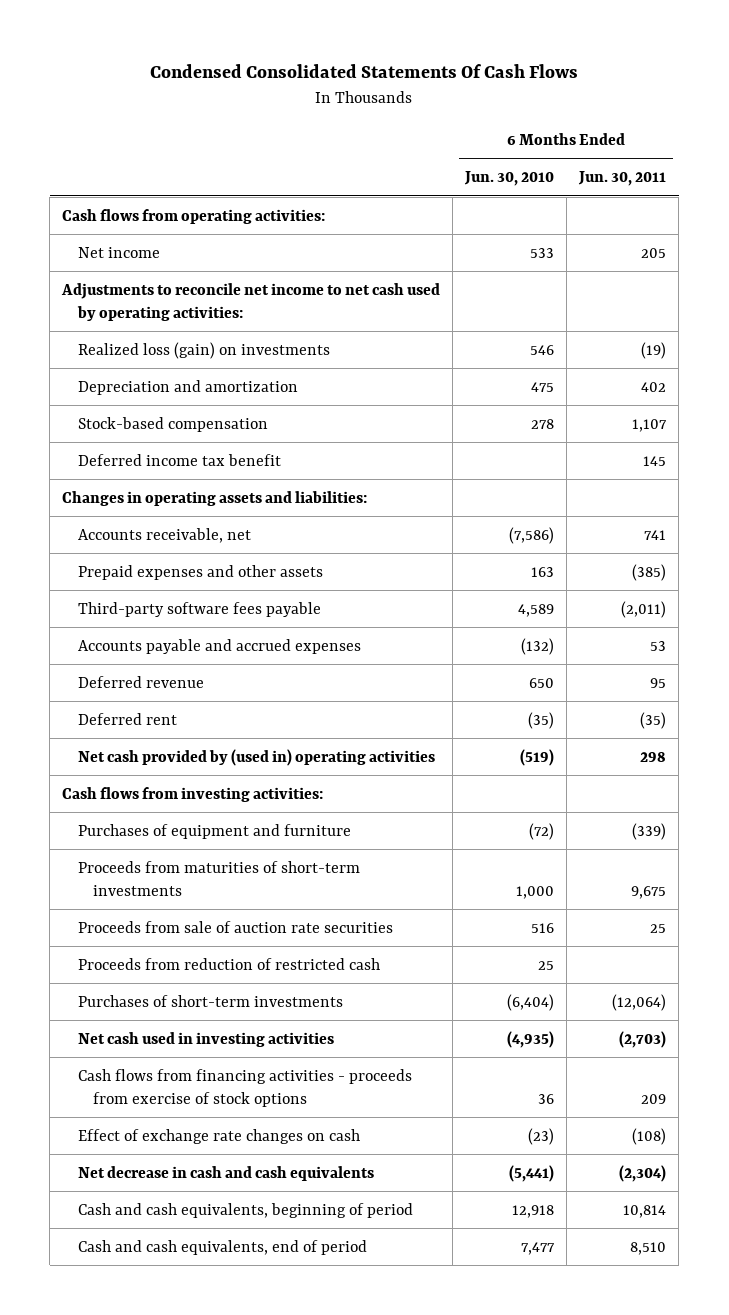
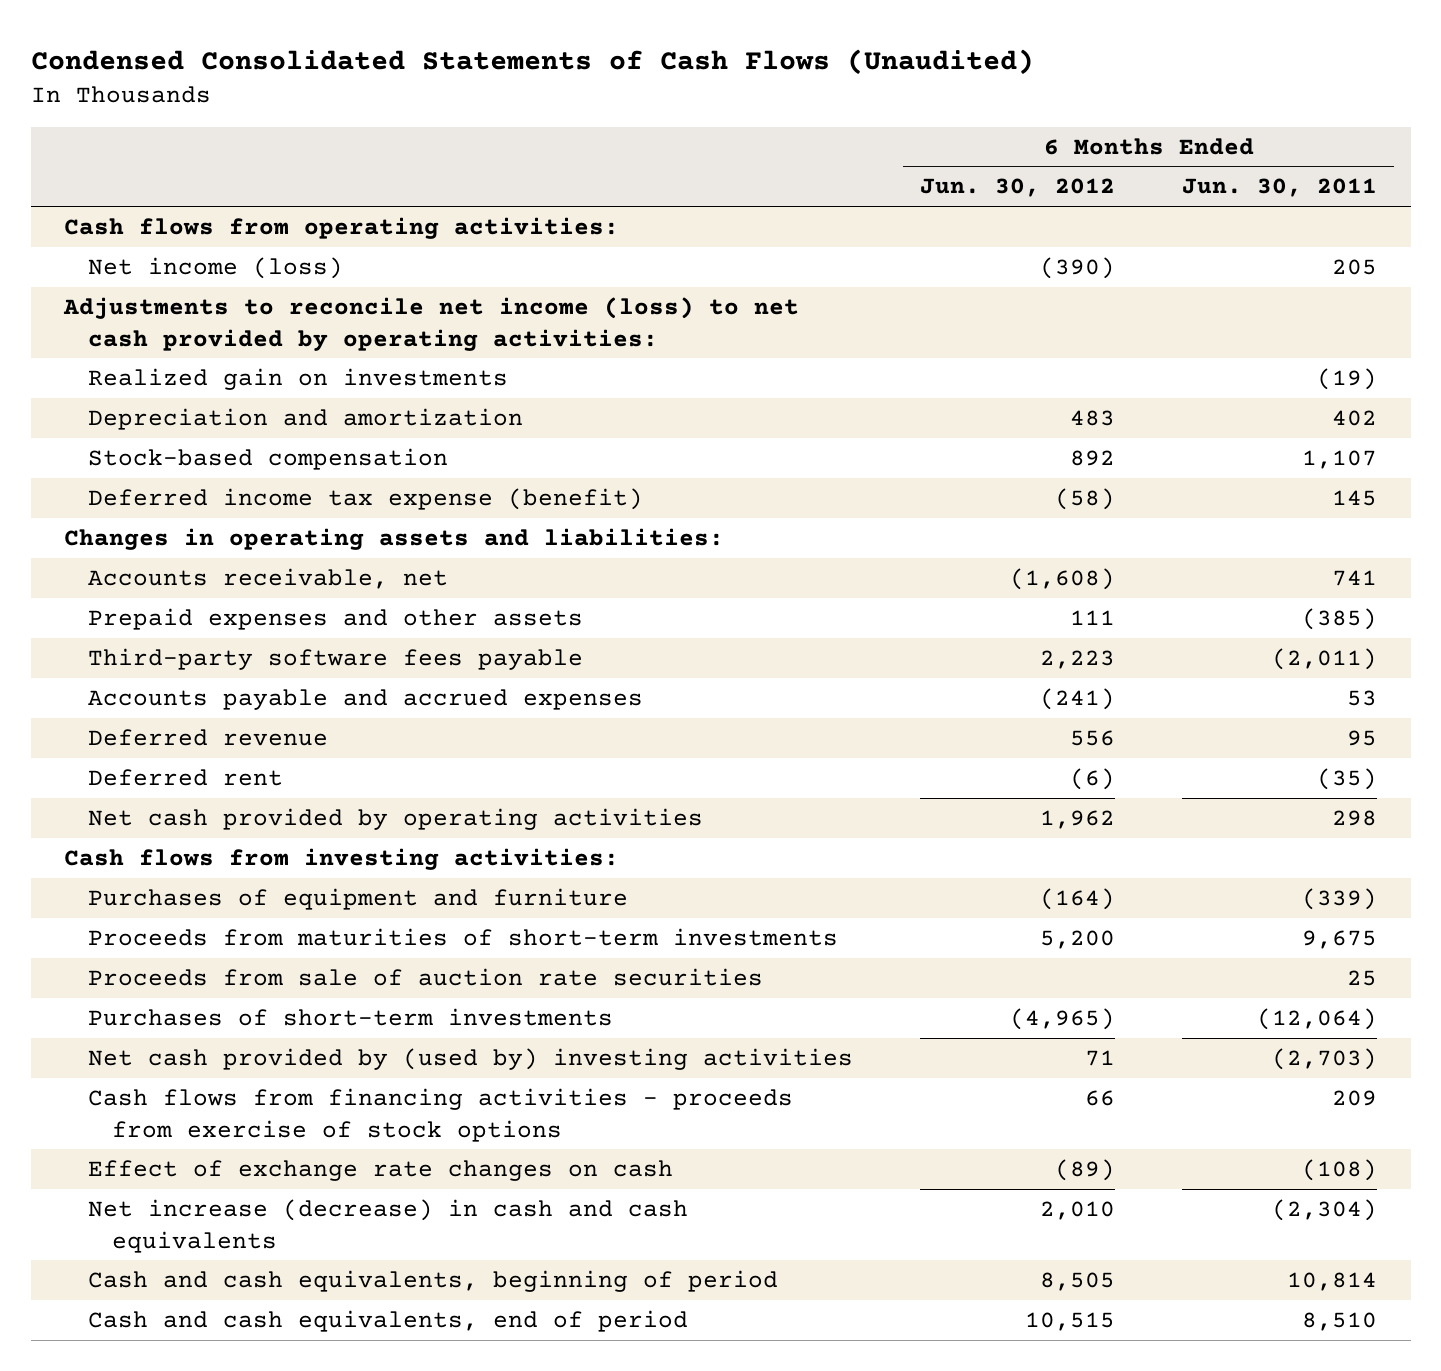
[150,64,579,79] Condensed Consolidated Statements Of Cash Flows -> [30,49,1034,76] Condensed Consolidated Statements of Cash Flows (Unaudited)
[464,171,555,187] Jun. 30, 2010 -> none
none -> [920,178,1116,198] Jun. 30, 2012
[77,246,160,258] Net income -> [88,256,344,279] Net income (loss)
[61,282,441,322] Adjustments to reconcile net income to net cash used by operating activities: -> [63,296,800,351] Adjustments to reconcile net income (loss) to net cash provided by operating activities:
[77,341,330,359] Realized loss (gain) on investments -> [88,367,509,390] Realized gain on investments
[77,453,281,466] Deferred income tax benefit -> [88,487,644,510] Deferred income tax expense (benefit)
[77,748,435,766] Net cash provided by (used in) operating activities -> [88,807,704,830] Net cash provided by operating activities
[77,957,380,970] Proceeds from reduction of restricted cash -> none
[77,1031,334,1047] Net cash used in investing activities -> [88,1047,854,1070] Net cash provided by (used by) investing activities
[77,1165,374,1181] Net decrease in cash and cash equivalents -> [88,1198,689,1253] Net increase (decrease) in cash and cash equivalents

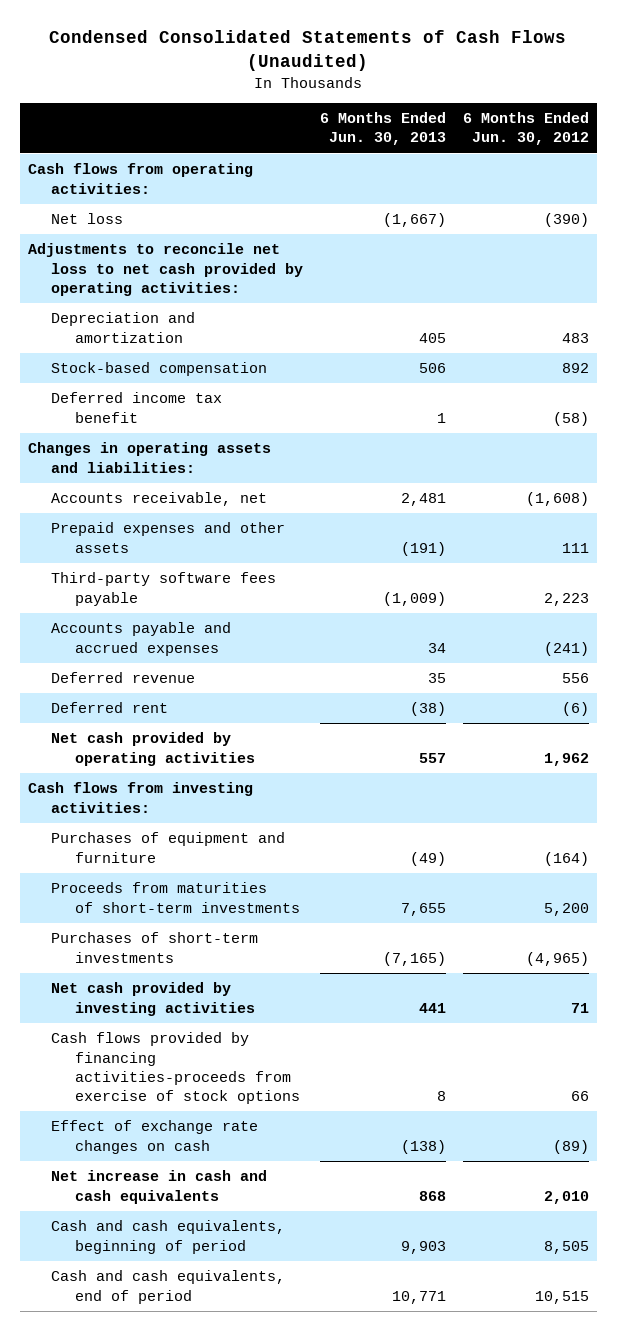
[1182,178,1378,198] Jun. 30, 2011 -> none
none -> [320,111,447,146] 6 Months Ended Jun. 30, 2013
[88,367,509,390] Realized gain on investments -> none
[88,256,344,279] Net income (loss) -> [51,213,124,225] Net loss
[63,296,800,351] Adjustments to reconcile net income (loss) to net cash provided by operating activities: -> [28,243,304,296] Adjustments to reconcile net loss to net cash provided by operating activities:
[88,487,644,510] Deferred income tax expense (benefit) -> [51,392,223,423] Deferred income tax benefit
[88,967,764,986] Proceeds from sale of auction rate securities -> none
[88,1047,854,1070] Net cash provided by (used by) investing activities -> [51,982,255,1016] Net cash provided by investing activities
[88,1087,794,1142] Cash flows from financing activities - proceeds from exercise of stock options -> [51,1032,300,1105] Cash flows provided by financing activities-proceeds from exercise of stock options
[88,1198,689,1253] Net increase (decrease) in cash and cash equivalents -> [51,1170,268,1204] Net increase in cash and cash equivalents

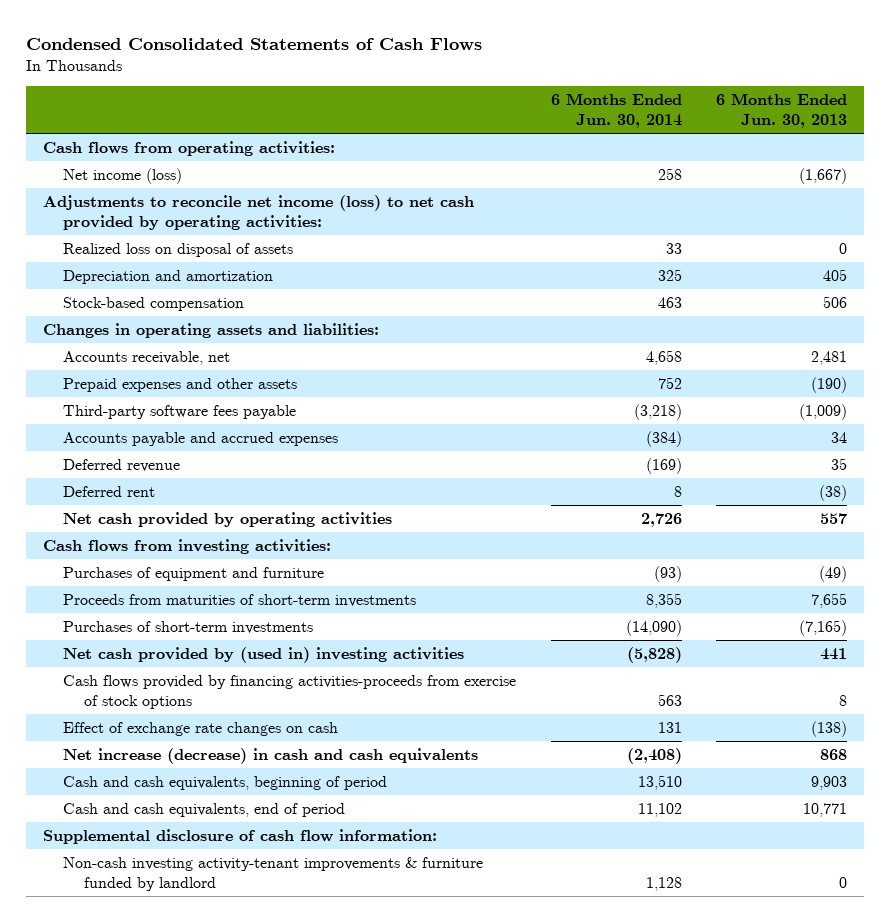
[49,30,567,71] Condensed Consolidated Statements of Cash Flows (Unaudited) -> [25,37,482,50] Condensed Consolidated Statements of Cash Flows
[462,111,589,146] 6 Months Ended Jun. 30, 2012 -> none
none -> [550,93,682,128] 6 Months Ended Jun. 30, 2014
[51,213,124,225] Net loss -> [63,167,183,184] Net income (loss)
[28,243,304,296] Adjustments to reconcile net loss to net cash provided by operating activities: -> [42,194,474,230] Adjustments to reconcile net income (loss) to net cash provided by operating activities:
none -> [63,242,294,257] Realized loss on disposal of assets
[51,392,223,423] Deferred income tax benefit -> none
[401,541,447,556] (191) -> [811,376,848,393] (190)
[51,982,255,1016] Net cash provided by investing activities -> [63,646,465,663] Net cash provided by (used in) investing activities
[51,1170,268,1204] Net increase in cash and cash equivalents -> [63,747,479,764] Net increase (decrease) in cash and cash equivalents
none -> [42,828,437,844] Supplemental disclosure of cash flow information:
none -> [63,856,484,891] Non-cash investing activity-tenant improvements & furniture funded by landlord

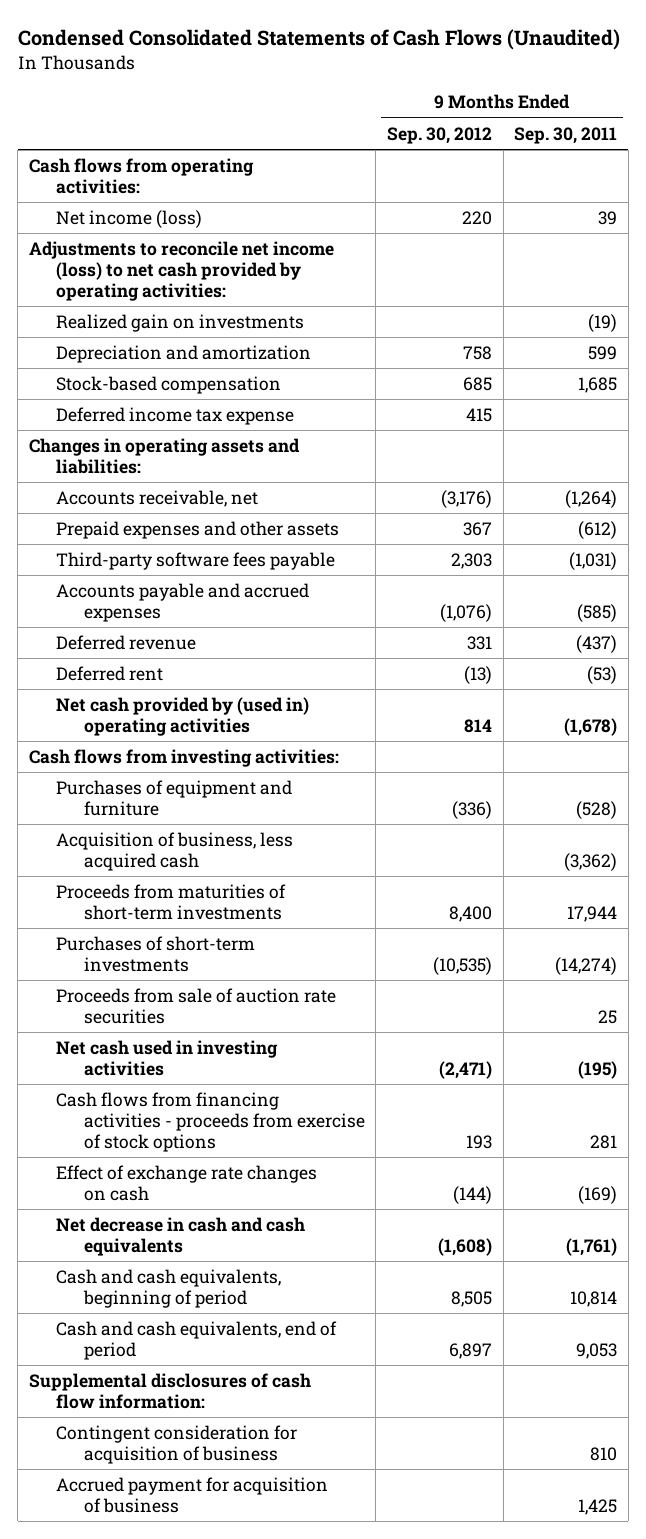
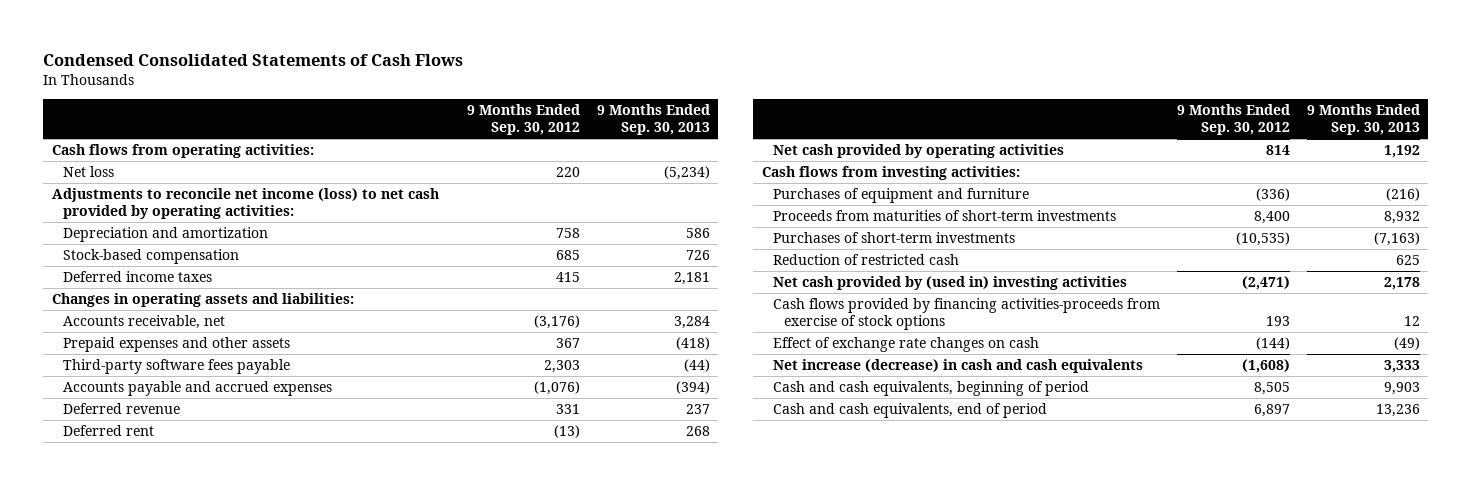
[17,28,620,50] Condensed Consolidated Statements of Cash Flows (Unaudited) -> [43,53,464,66] Condensed Consolidated Statements of Cash Flows
[514,126,618,144] Sep. 30, 2011 -> none
none -> [596,104,710,136] 9 Months Ended Sep. 30, 2013
[56,210,203,229] Net income (loss) -> [63,166,115,178] Net loss
[56,314,305,333] Realized gain on investments -> none
[56,407,295,426] Deferred income tax expense -> [63,271,213,283] Deferred income taxes
[56,697,310,736] Net cash provided by (used in) operating activities -> [772,144,1064,159] Net cash provided by operating activities
[56,832,294,871] Acquisition of business, less acquired cash -> none
[56,988,337,1024] Proceeds from sale of auction rate securities -> none
none -> [772,254,959,266] Reduction of restricted cash
[56,1040,279,1076] Net cash used in investing activities -> [772,276,1127,291] Net cash provided by (used in) investing activities
[56,1092,365,1152] Cash flows from financing activities - proceeds from exercise of stock options -> [772,298,1160,331] Cash flows provided by financing activities-proceeds from exercise of stock options
[56,1217,306,1256] Net decrease in cash and cash equivalents -> [772,359,1143,374] Net increase (decrease) in cash and cash equivalents
[28,1373,311,1409] Supplemental disclosures of cash flow information: -> none
[56,1425,298,1464] Contingent consideration for acquisition of business -> none
[56,1477,329,1513] Accrued payment for acquisition of business -> none

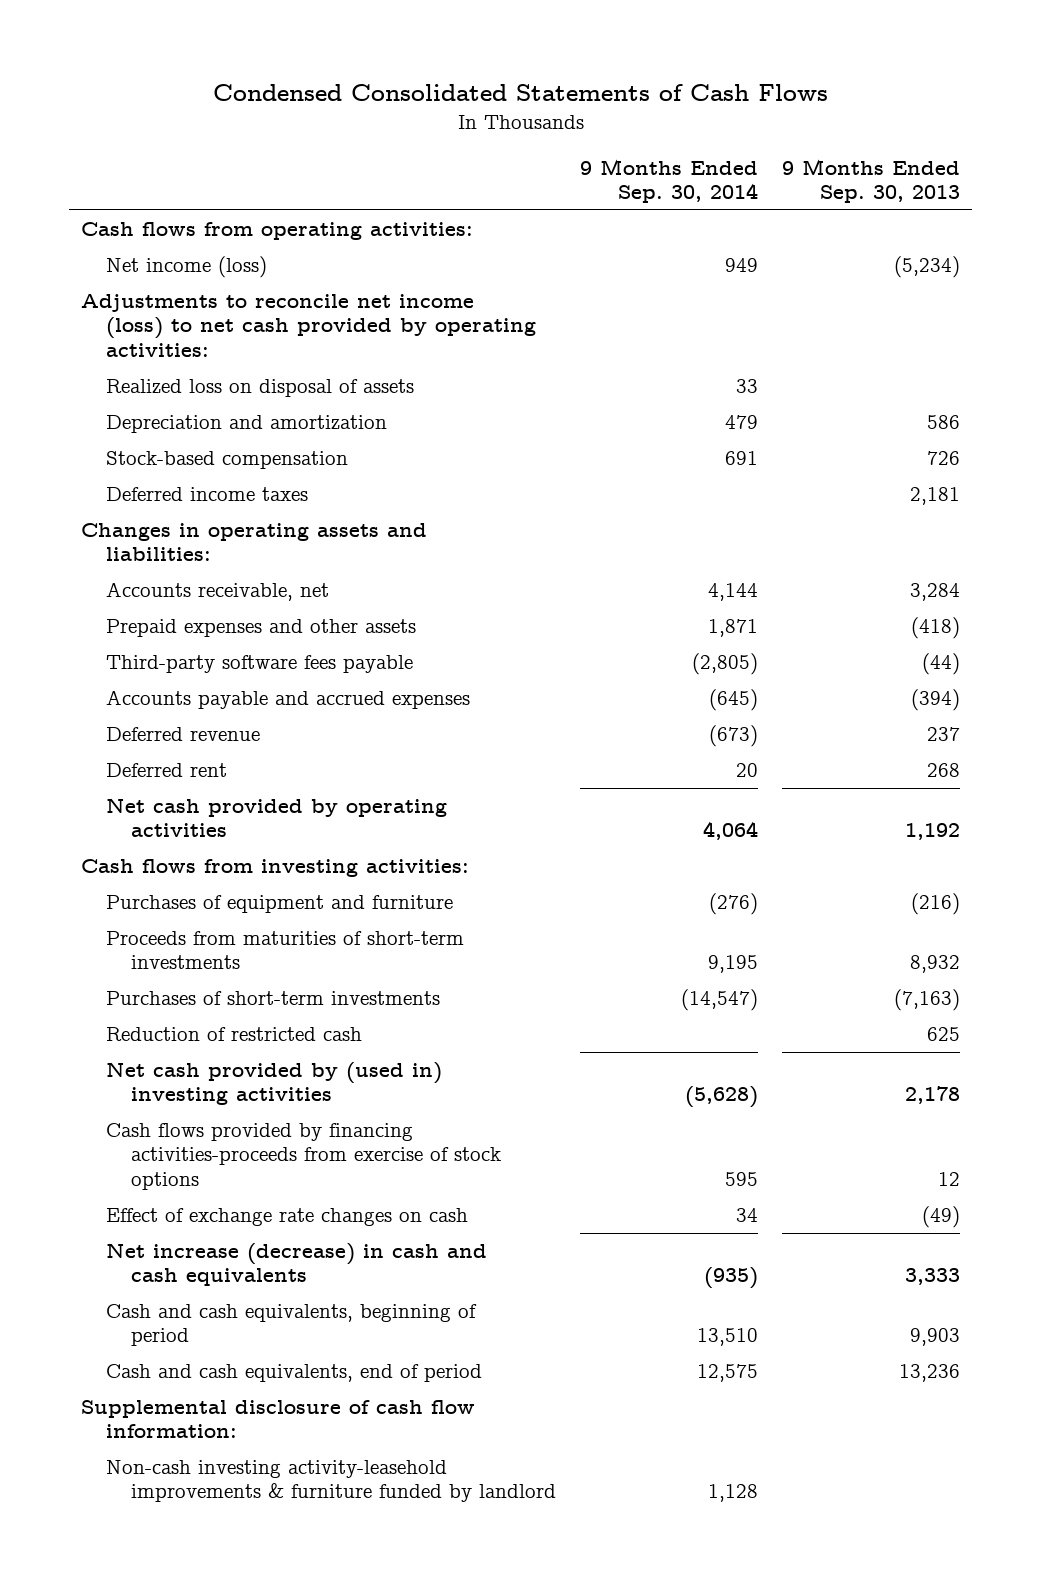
[466,104,580,136] 9 Months Ended Sep. 30, 2012 -> none
none -> [580,158,759,203] 9 Months Ended Sep. 30, 2014
[63,166,115,178] Net loss -> [106,256,268,279] Net income (loss)
none -> [106,379,415,398] Realized loss on disposal of assets
none -> [81,1400,476,1439] Supplemental disclosure of cash flow information:
none -> [106,1460,557,1503] Non-cash investing activity-leasehold improvements & furniture funded by landlord

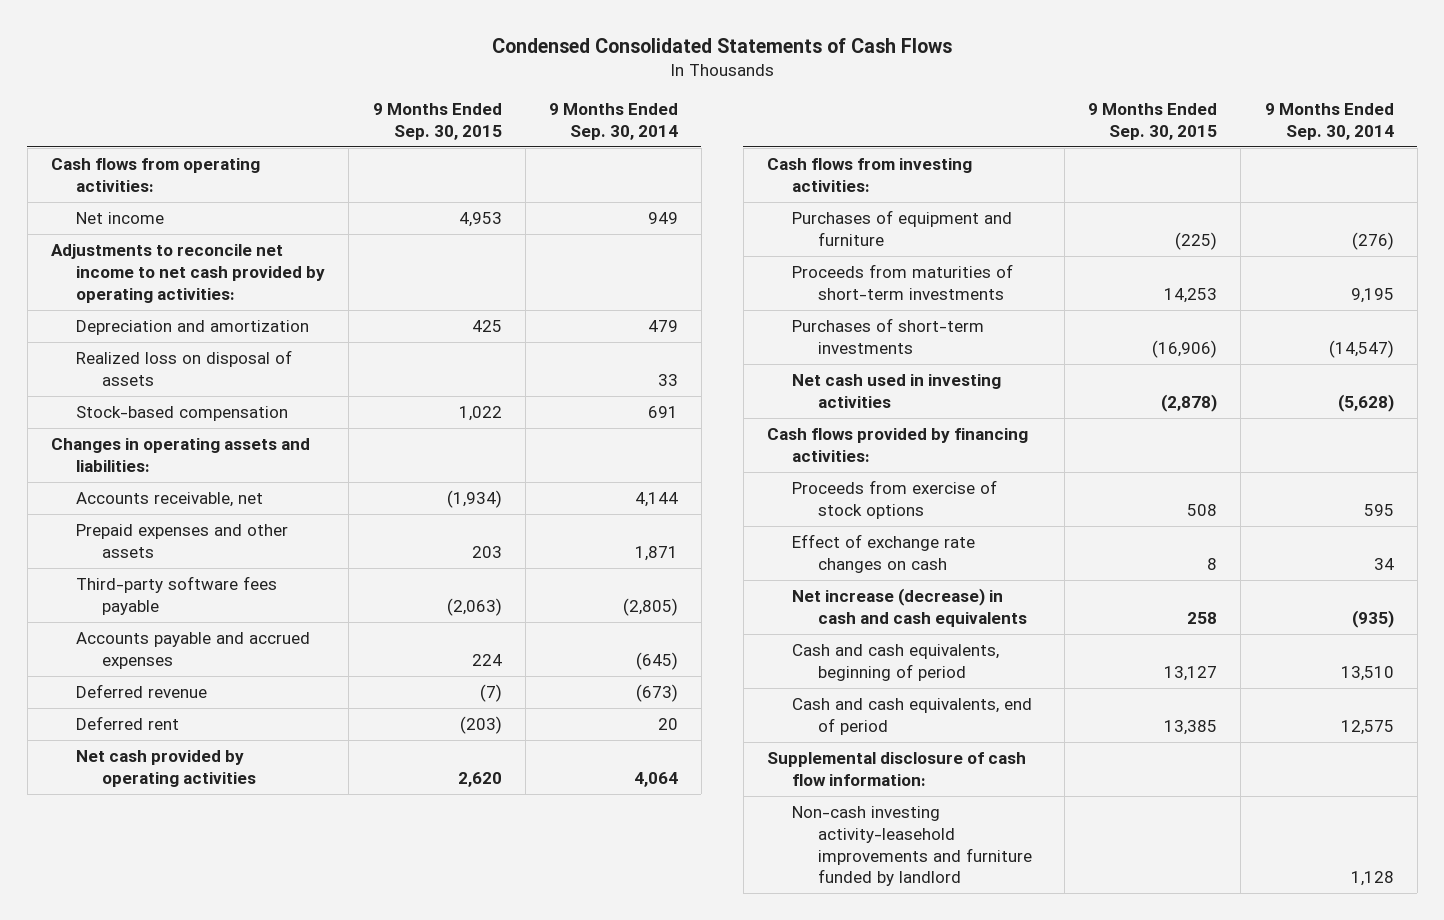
[782,158,961,203] 9 Months Ended Sep. 30, 2013 -> none
none -> [372,102,502,140] 9 Months Ended Sep. 30, 2015
[106,256,268,279] Net income (loss) -> [76,212,165,225] Net income
[81,294,537,357] Adjustments to reconcile net income (loss) to net cash provided by operating activities: -> [50,244,326,303] Adjustments to reconcile net income to net cash provided by operating activities:
[106,379,415,398] Realized loss on disposal of assets -> [76,350,293,386] Realized loss on disposal of assets
[106,487,309,502] Deferred income taxes -> none
[106,1027,363,1042] Reduction of restricted cash -> none
[106,1062,443,1106] Net cash provided by (used in) investing activities -> [792,374,1002,408] Net cash used in investing activities
none -> [766,428,1028,462] Cash flows provided by financing activities:
[106,1123,502,1190] Cash flows provided by financing activities-proceeds from exercise of stock options -> [792,480,998,519] Proceeds from exercise of stock options
[106,1460,557,1503] Non-cash investing activity-leasehold improvements & furniture funded by landlord -> [792,806,1032,887] Non-cash investing activity-leasehold improvements and furniture funded by landlord

